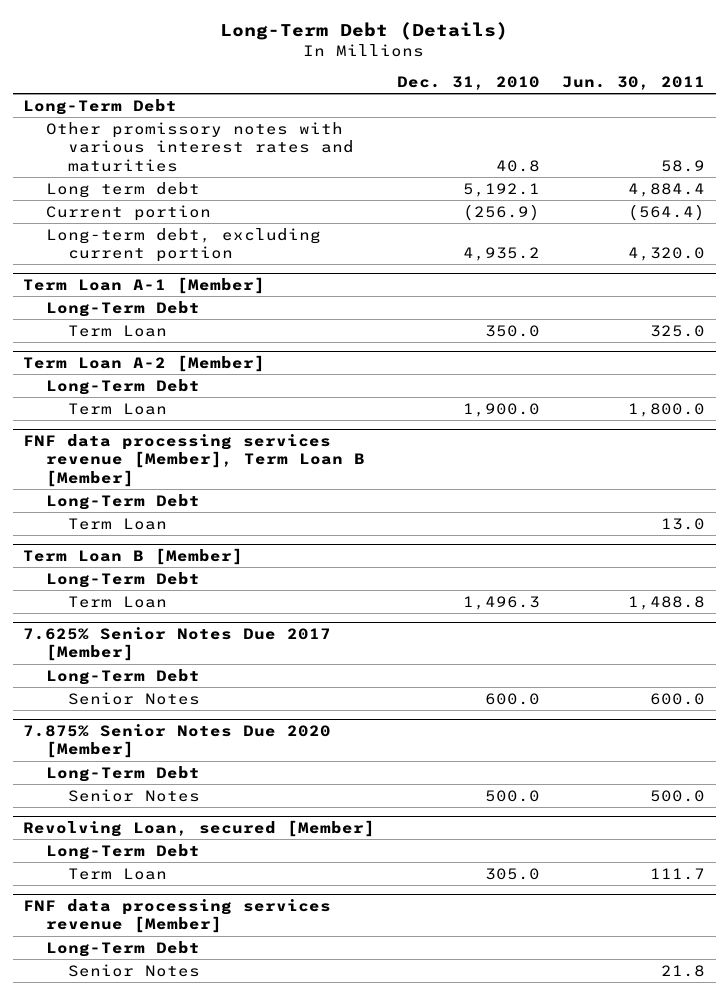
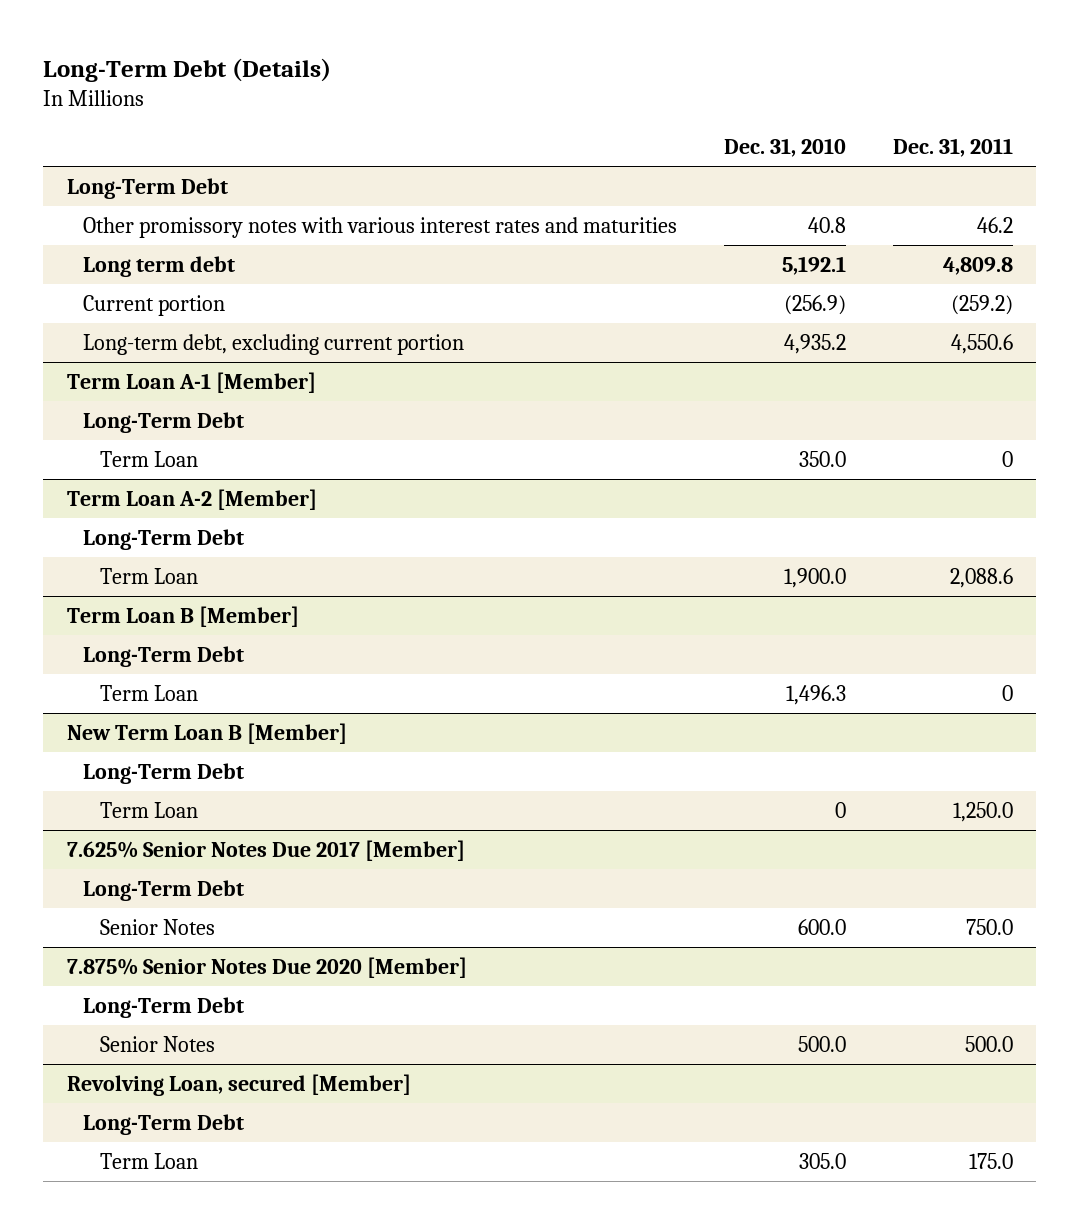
[561,76,705,91] Jun. 30, 2011 -> none
none -> [892,138,1013,158] Dec. 31, 2011
[23,433,365,487] FNF data processing services revenue [Member], Term Loan B [Member] -> none
[45,493,200,510] Long-Term Debt -> none
[68,517,168,530] Term Loan -> none
none -> [66,722,347,744] New Term Loan B [Member]
none -> [83,762,245,784] Long-Term Debt
none -> [99,801,198,818] Term Loan
[23,898,332,934] FNF data processing services revenue [Member] -> none
[45,940,200,957] Long-Term Debt -> none
[68,963,201,977] Senior Notes -> none

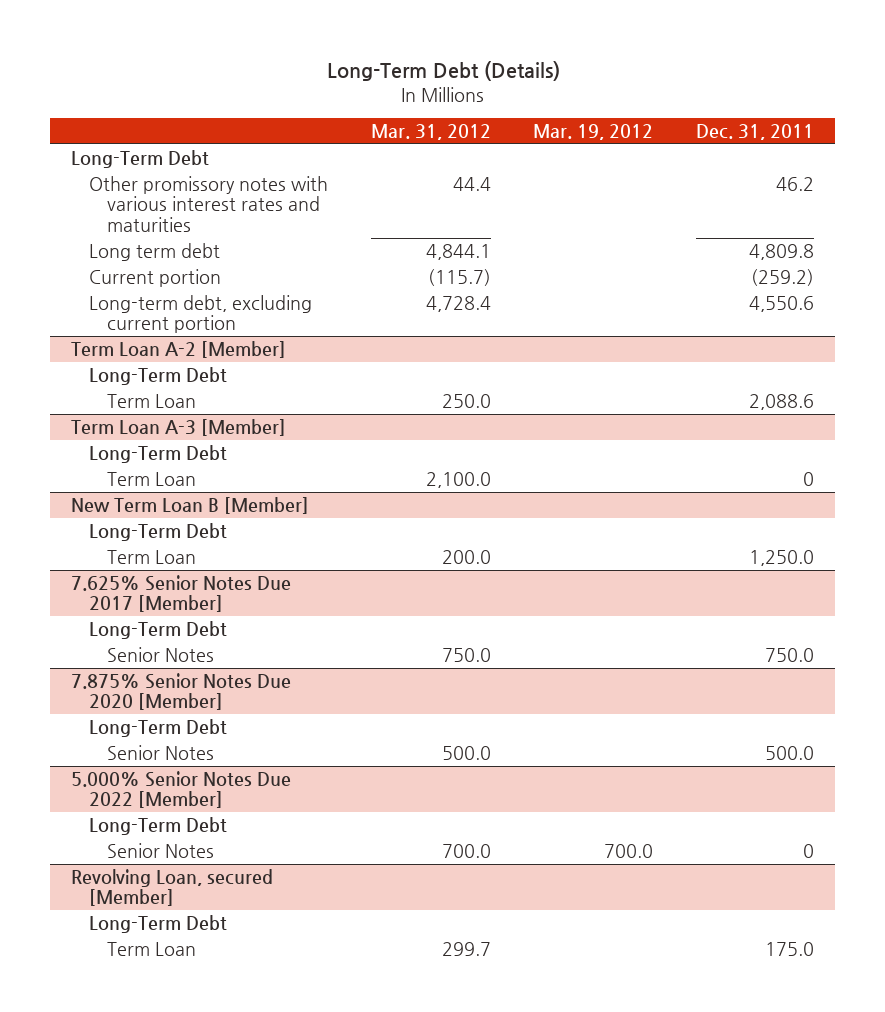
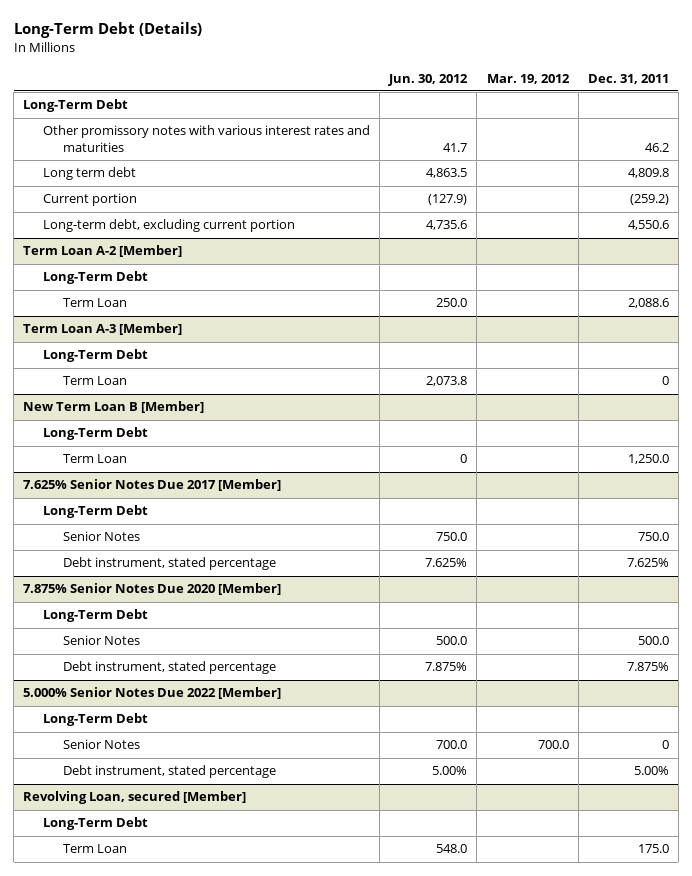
[370,123,491,140] Mar. 31, 2012 -> none
none -> [388,73,469,86] Jun. 30, 2012
none -> [63,557,277,571] Debt instrument, stated percentage
none -> [63,661,277,675] Debt instrument, stated percentage
none -> [63,765,277,779] Debt instrument, stated percentage

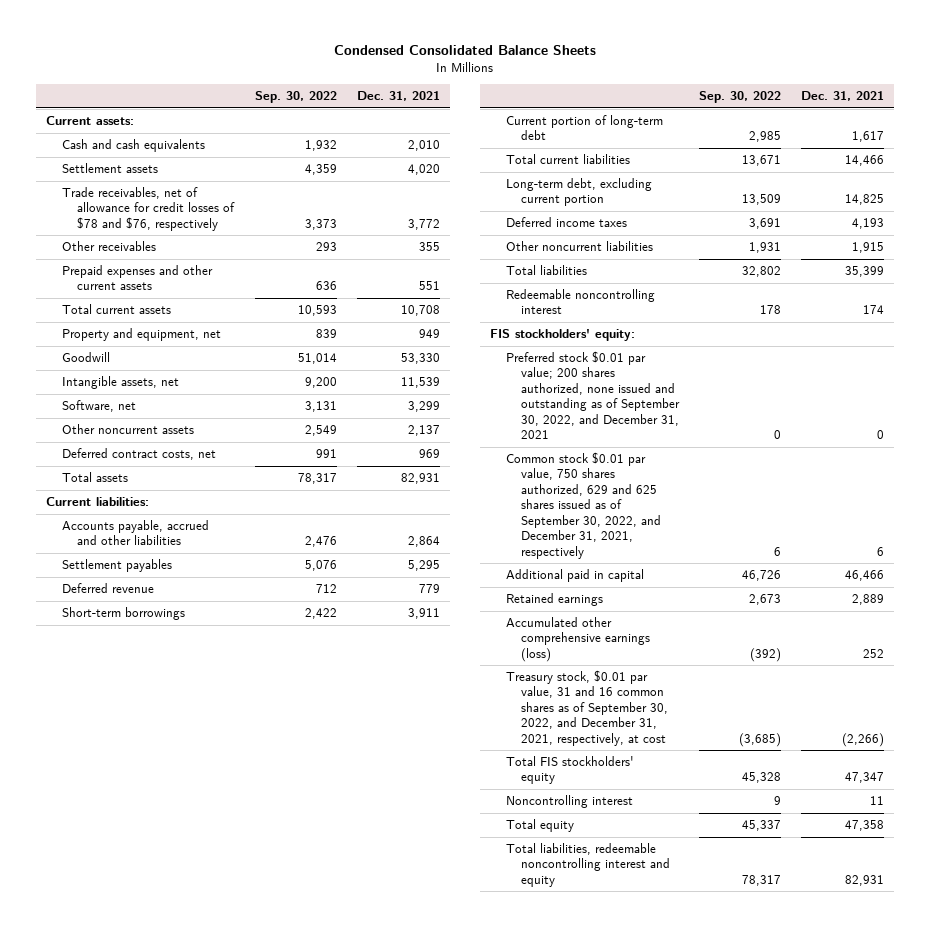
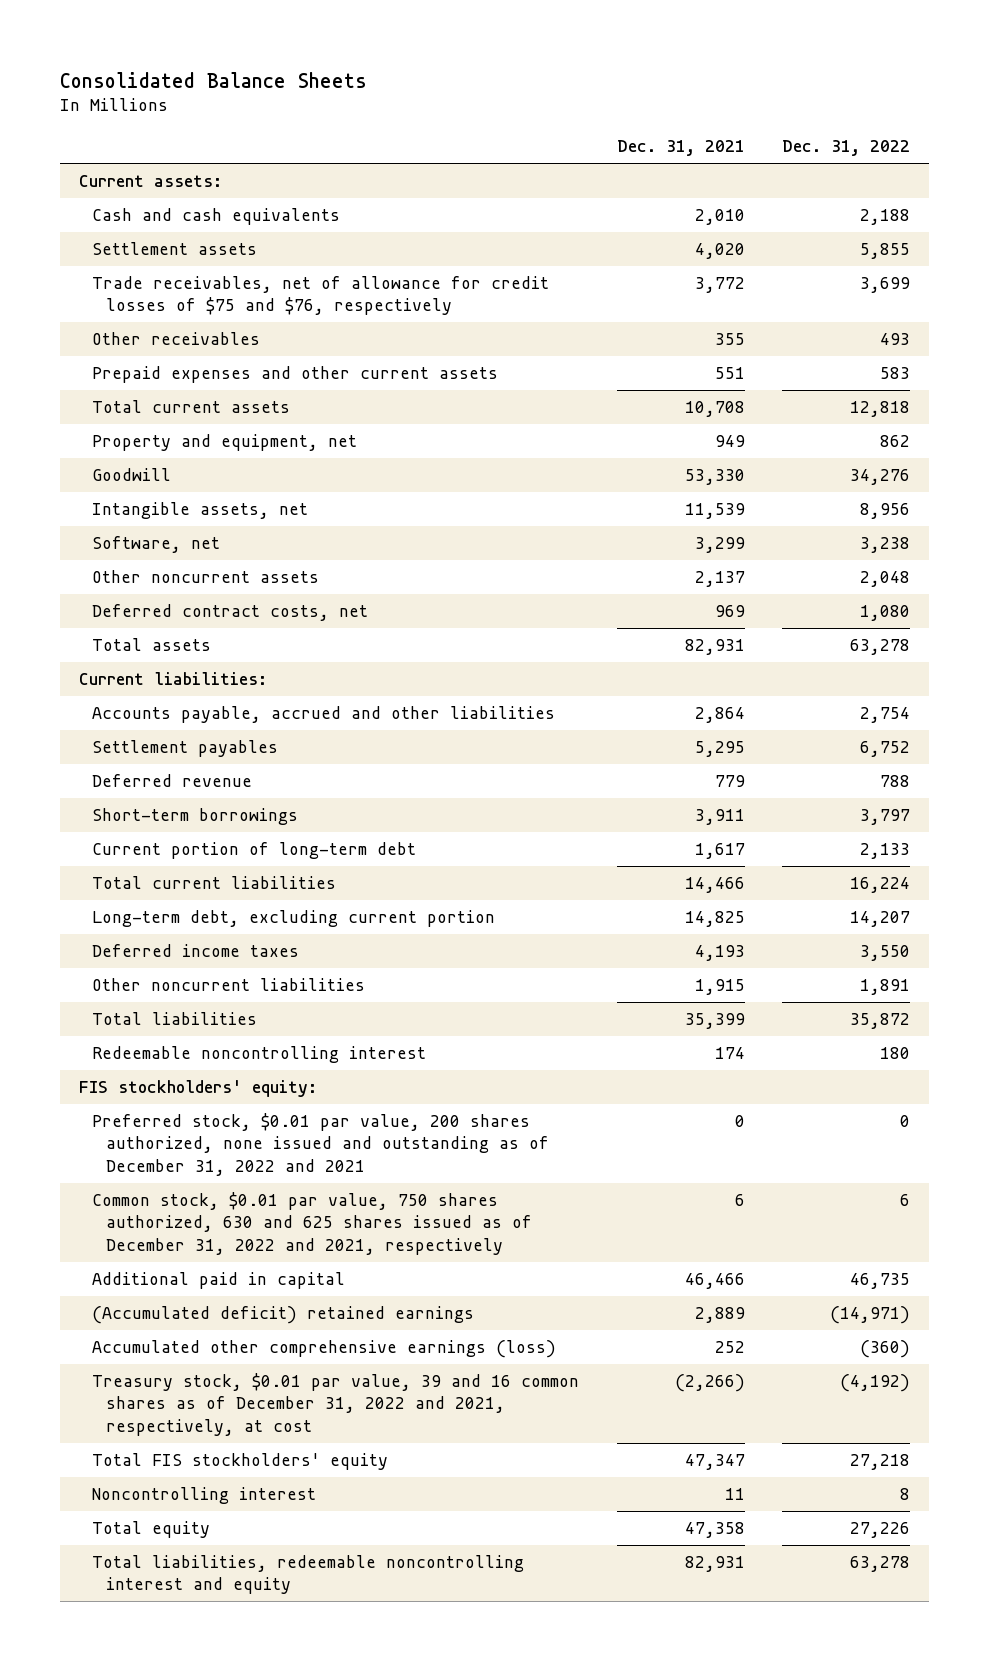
[334,45,597,56] Condensed Consolidated Balance Sheets -> [60,71,368,88] Consolidated Balance Sheets
[254,91,337,104] Sep. 30, 2022 -> none
none -> [781,140,910,157] Dec. 31, 2022
[61,187,236,231] Trade receivables, net of allowance for credit losses of $78 and $76, respectively -> [92,276,550,316] Trade receivables, net of allowance for credit losses of $75 and $76, respectively
[505,351,681,440] Preferred stock $0.01 par value; 200 shares authorized, none issued and outstanding as of September 30, 2022, and December 31, 2021 -> [92,1113,549,1176] Preferred stock, $0.01 par value, 200 shares authorized, none issued and outstanding as of December 31, 2022 and 2021
[505,452,662,559] Common stock $0.01 par value, 750 shares authorized, 629 and 625 shares issued as of September 30, 2022, and December 31, 2021, respectively -> [92,1192,532,1255] Common stock, $0.01 par value, 750 shares authorized, 630 and 625 shares issued as of December 31, 2022 and 2021, respectively
[505,593,603,607] Retained earnings -> [92,1306,475,1325] (Accumulated deficit) retained earnings
[505,670,669,746] Treasury stock, $0.01 par value, 31 and 16 common shares as of September 30, 2022, and December 31, 2021, respectively, at cost -> [92,1373,580,1436] Treasury stock, $0.01 par value, 39 and 16 common shares as of December 31, 2022 and 2021, respectively, at cost

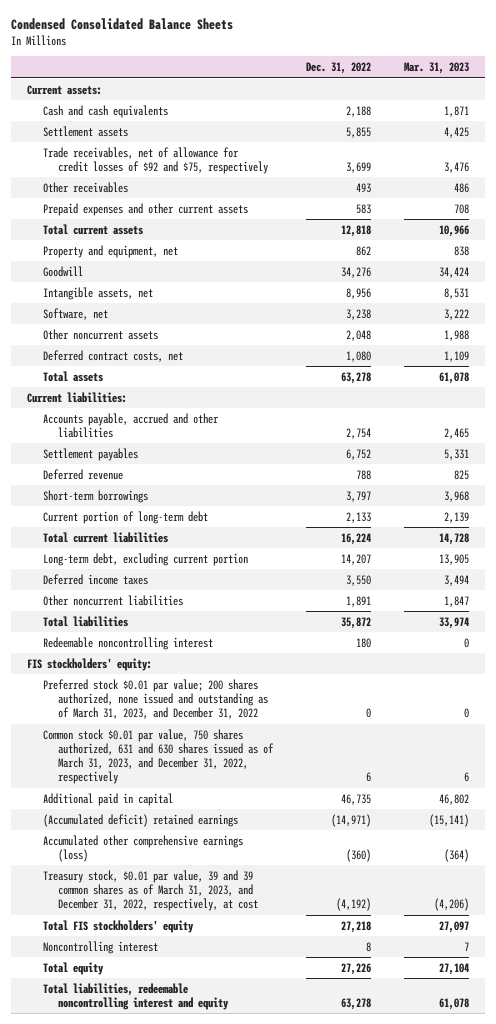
[60,71,368,88] Consolidated Balance Sheets -> [10,17,233,30] Condensed Consolidated Balance Sheets
[616,140,745,157] Dec. 31, 2021 -> none
none -> [403,62,469,75] Mar. 31, 2023
[92,276,550,316] Trade receivables, net of allowance for credit losses of $75 and $76, respectively -> [42,146,269,174] Trade receivables, net of allowance for credit losses of $92 and $75, respectively
[92,1113,549,1176] Preferred stock, $0.01 par value, 200 shares authorized, none issued and outstanding as of December 31, 2022 and 2021 -> [42,678,269,720] Preferred stock $0.01 par value; 200 shares authorized, none issued and outstanding as of March 31, 2023, and December 31, 2022
[92,1192,532,1255] Common stock, $0.01 par value, 750 shares authorized, 630 and 625 shares issued as of December 31, 2022 and 2021, respectively -> [42,728,275,785] Common stock $0.01 par value, 750 shares authorized, 631 and 630 shares issued as of March 31, 2023, and December 31, 2022, respectively
[92,1373,580,1436] Treasury stock, $0.01 par value, 39 and 16 common shares as of December 31, 2022 and 2021, respectively, at cost -> [42,869,259,912] Treasury stock, $0.01 par value, 39 and 39 common shares as of March 31, 2023, and December 31, 2022, respectively, at cost

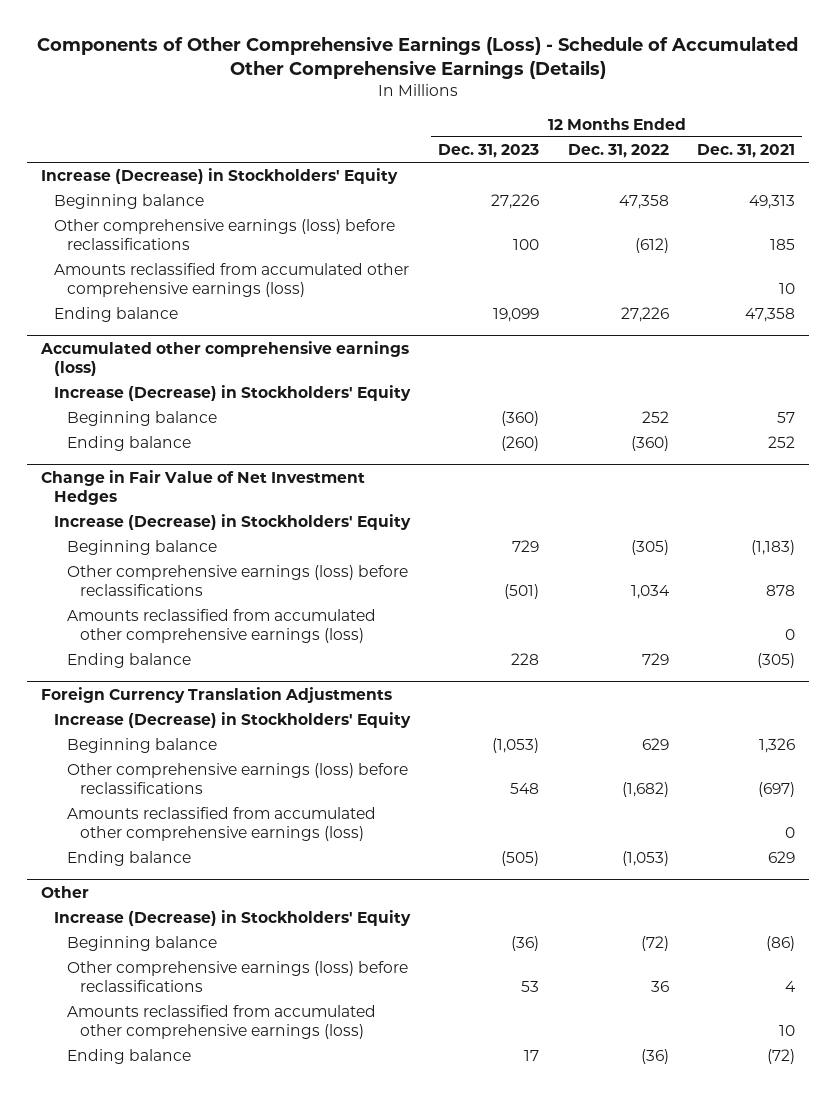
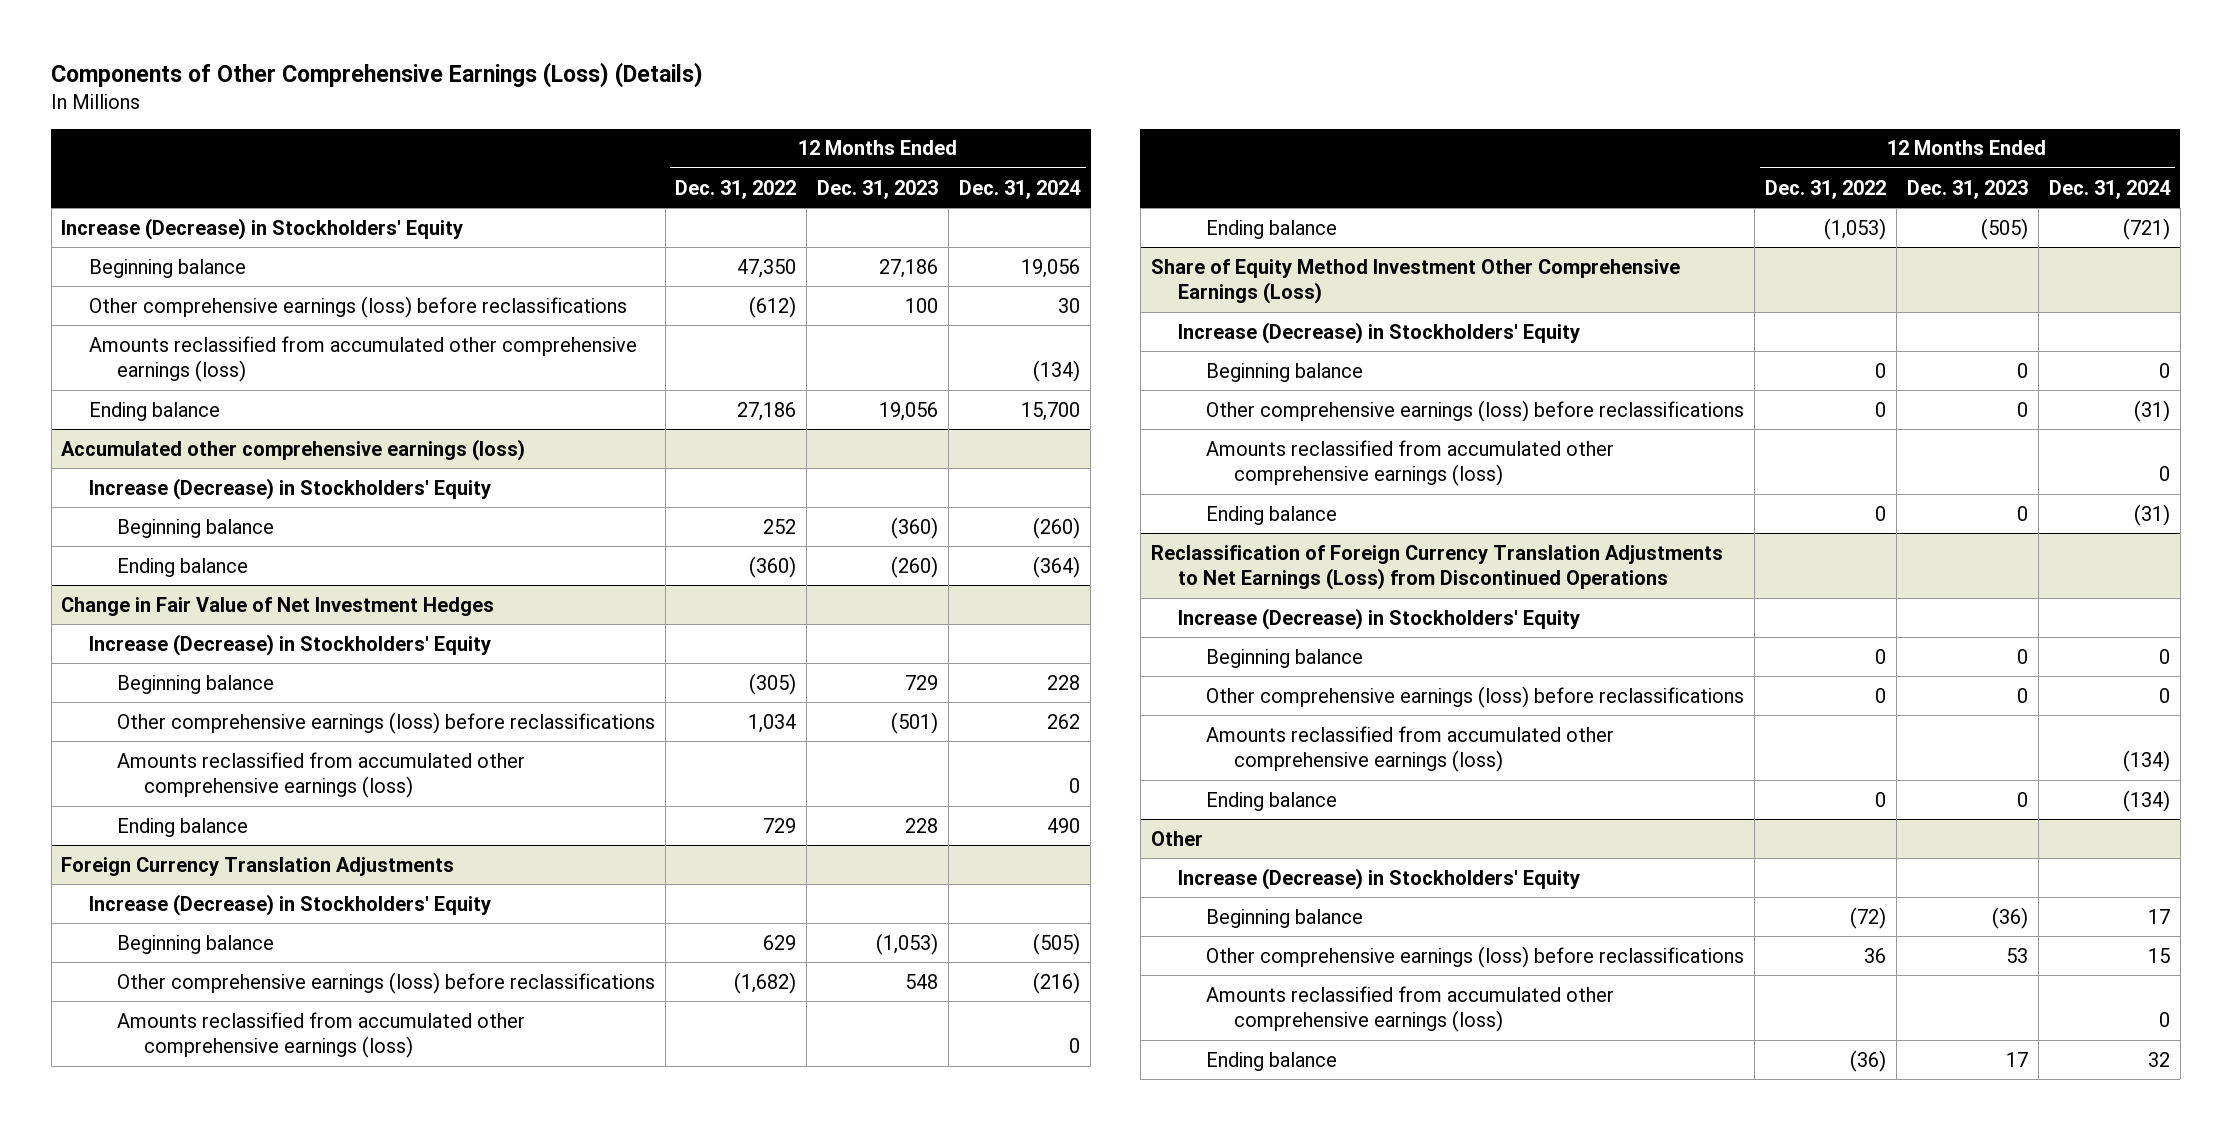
[37,36,799,80] Components of Other Comprehensive Earnings (Loss) - Schedule of Accumulated Other Comprehensive Earnings (Details) -> [51,61,704,88] Components of Other Comprehensive Earnings (Loss) (Details)
[697,144,796,159] Dec. 31, 2021 -> none
none -> [959,179,1082,199] Dec. 31, 2024
[491,194,540,210] 27,226 -> [879,258,939,278] 27,186
[618,195,669,210] 47,358 -> [737,258,797,278] 47,350
[493,308,540,323] 19,099 -> [879,401,939,421] 19,056
[620,307,669,323] 27,226 -> [737,401,797,421] 27,186
none -> [1150,258,1680,305] Share of Equity Method Investment Other Comprehensive Earnings (Loss)
none -> [1178,321,1581,344] Increase (Decrease) in Stockholders' Equity
none -> [1206,362,1364,382] Beginning balance
none -> [1206,399,1745,422] Other comprehensive earnings (loss) before reclassifications
none -> [1206,439,1615,487] Amounts reclassified from accumulated other comprehensive earnings (loss)
none -> [1206,505,1338,525] Ending balance
none -> [1150,544,1723,591] Reclassification of Foreign Currency Translation Adjustments to Net Earnings (Loss) from Discontinued Operations
none -> [1178,607,1581,630] Increase (Decrease) in Stockholders' Equity
none -> [1206,648,1364,668] Beginning balance
none -> [1206,685,1745,708] Other comprehensive earnings (loss) before reclassifications
none -> [1206,725,1615,773] Amounts reclassified from accumulated other comprehensive earnings (loss)
none -> [1206,791,1338,811] Ending balance

